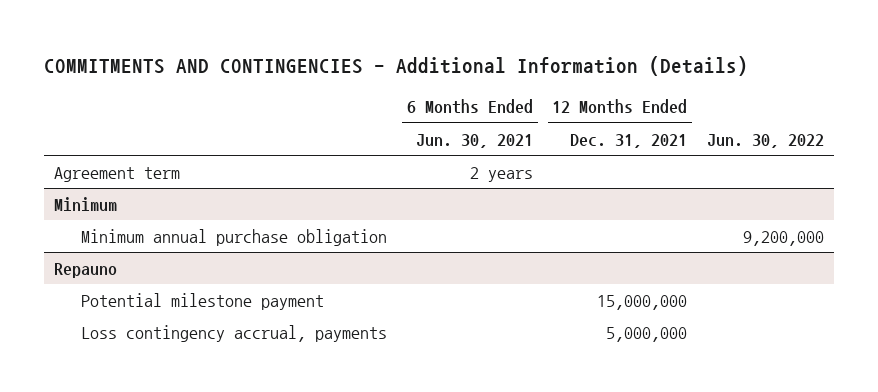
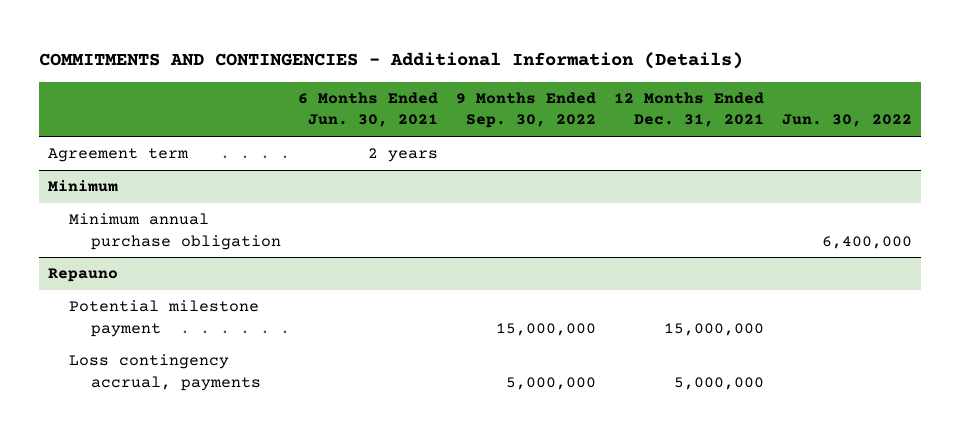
none -> [456,92,597,129] 9 Months Ended Sep. 30, 2022
[743,231,825,247] 9,200,000 -> [821,235,912,249] 6,400,000

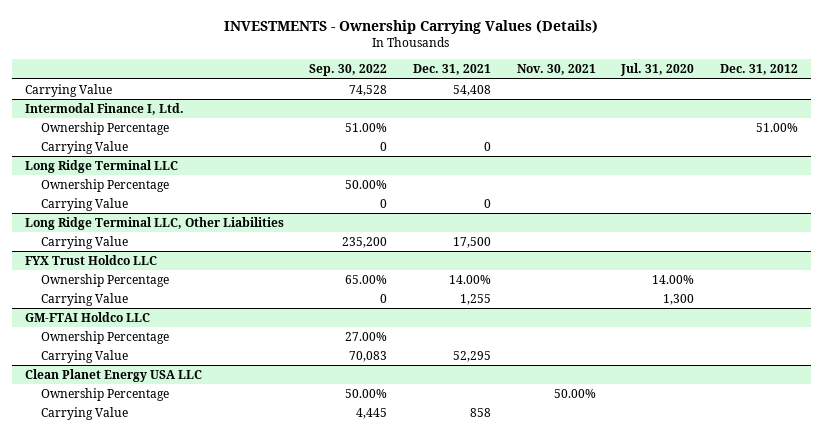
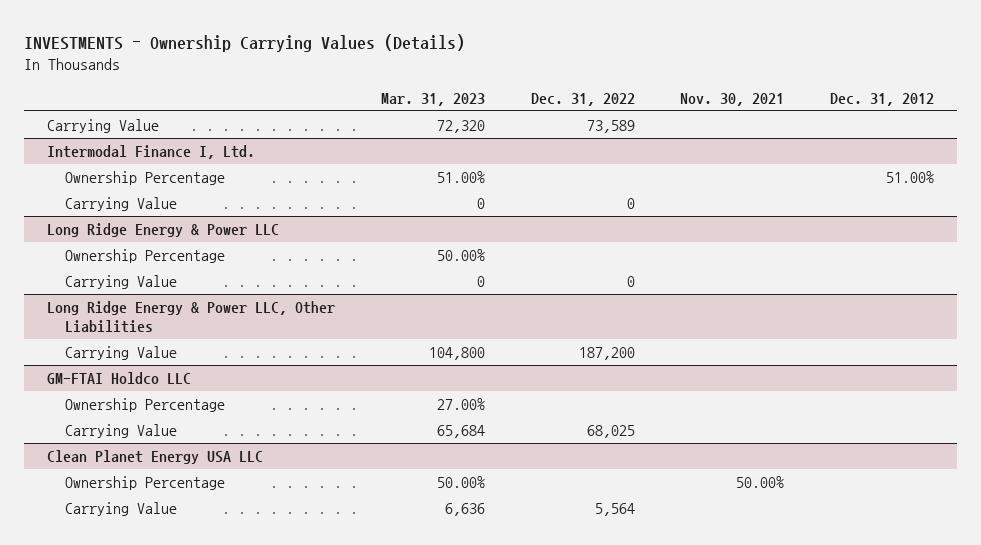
[309,64,388,77] Sep. 30, 2022 -> none
[412,64,491,76] Dec. 31, 2021 -> none
[620,63,695,77] Jul. 31, 2020 -> none
none -> [380,92,485,106] Mar. 31, 2023
none -> [530,92,635,106] Dec. 31, 2022
[24,160,178,174] Long Ridge Terminal LLC -> [47,222,280,237] Long Ridge Energy & Power LLC
[24,217,284,231] Long Ridge Terminal LLC, Other Liabilities -> [47,300,336,333] Long Ridge Energy & Power LLC, Other Liabilities
[24,255,157,266] FYX Trust Holdco LLC -> none
[40,274,169,288] Ownership Percentage -> none
[40,293,128,307] Carrying Value -> none

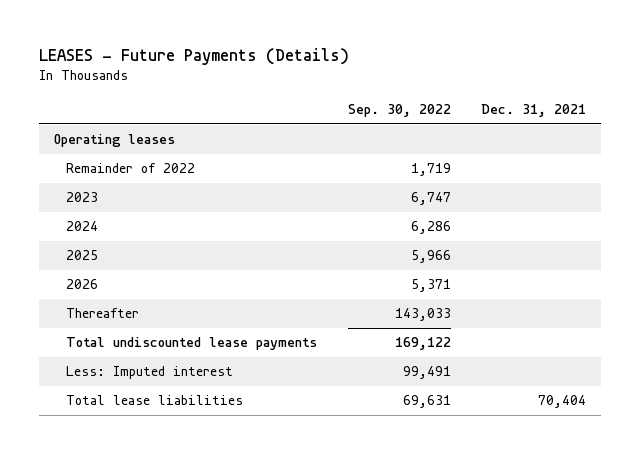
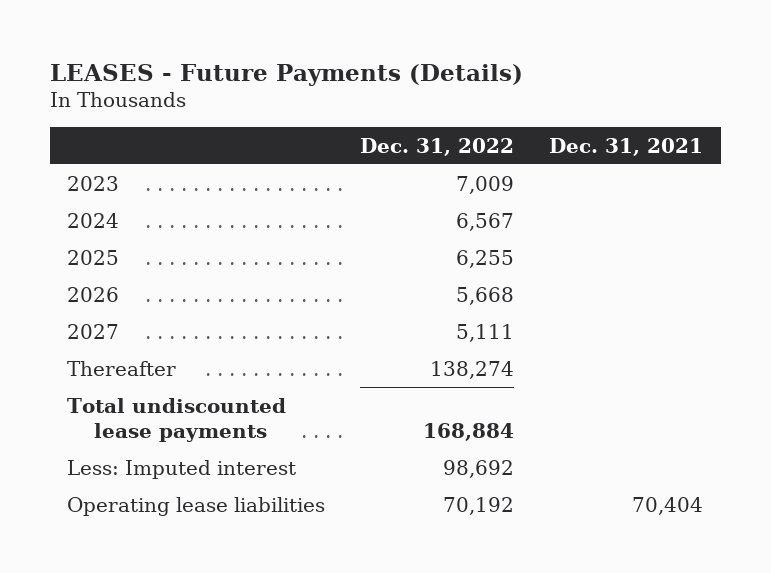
[347,103,451,117] Sep. 30, 2022 -> none
none -> [360,137,515,156] Dec. 31, 2022
[54,134,176,148] Operating leases -> none
[66,163,196,174] Remainder of 2022 -> none
none -> [67,323,120,339] 2027
[66,395,244,406] Total lease liabilities -> [67,496,326,516] Operating lease liabilities

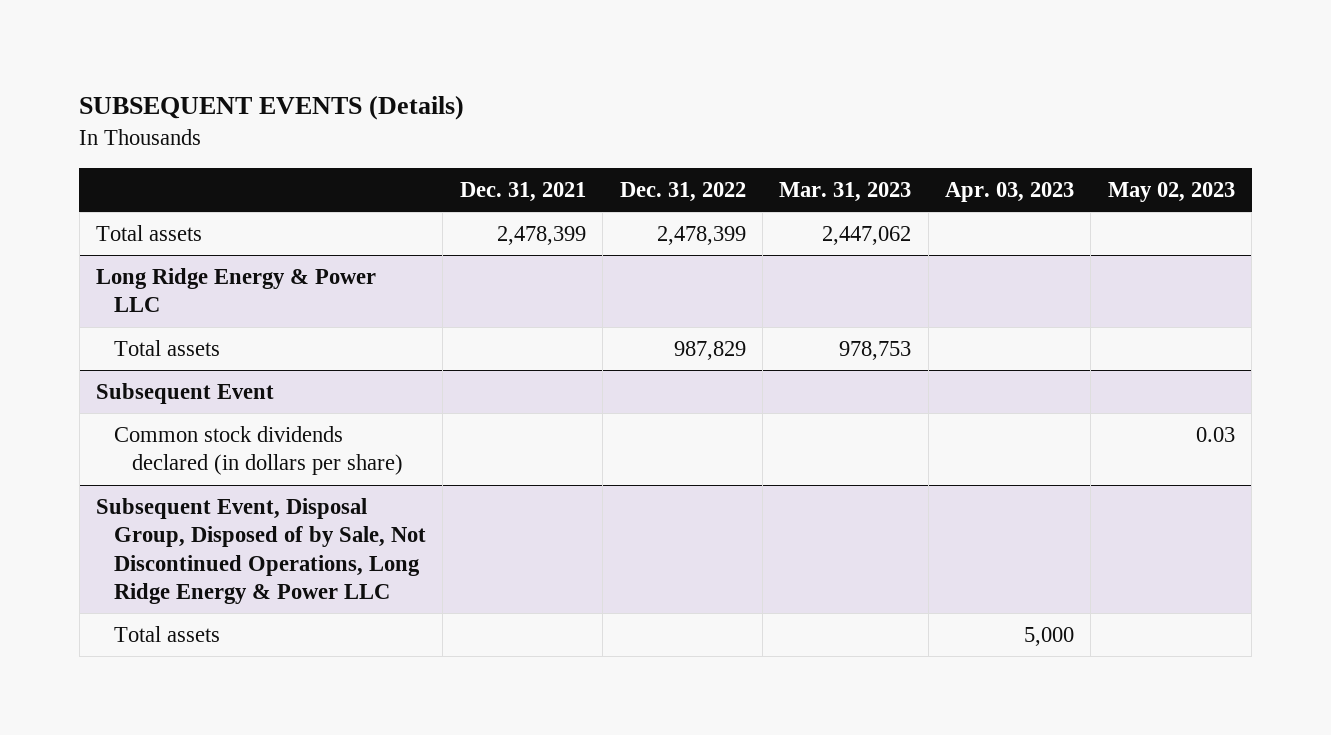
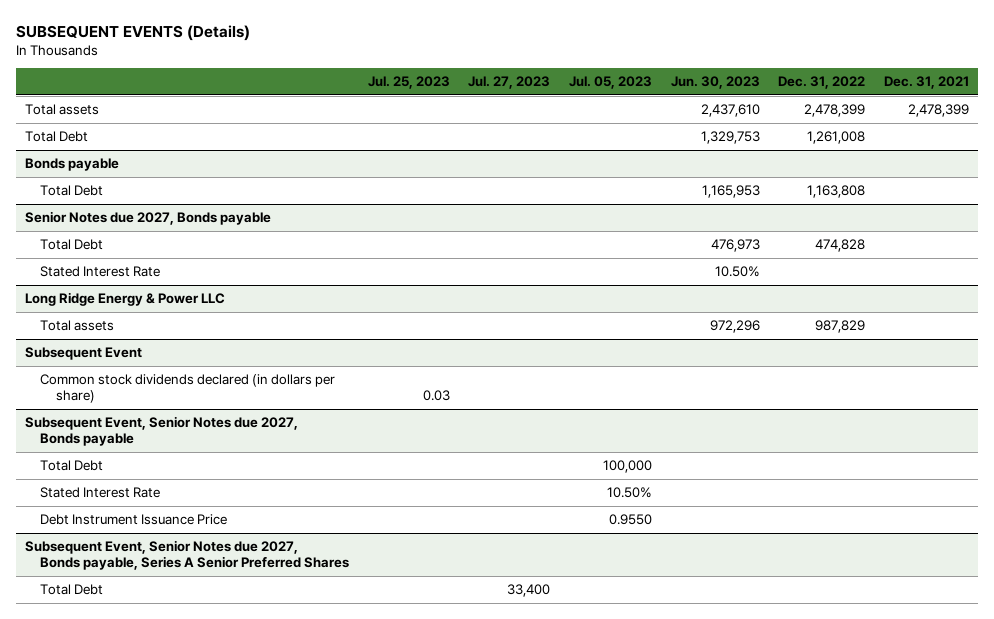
[779,181,912,202] Mar. 31, 2023 -> none
[945,181,1075,202] Apr. 03, 2023 -> none
[1107,181,1235,202] May 02, 2023 -> none
none -> [367,76,450,90] Jul. 25, 2023
none -> [468,76,551,90] Jul. 27, 2023
none -> [568,76,652,90] Jul. 05, 2023
none -> [670,76,760,90] Jun. 30, 2023
none -> [24,131,88,143] Total Debt
none -> [24,158,119,172] Bonds payable
none -> [40,185,104,197] Total Debt
none -> [24,211,271,226] Senior Notes due 2027, Bonds payable
none -> [40,239,104,251] Total Debt
none -> [40,266,161,278] Stated Interest Rate
[96,498,426,604] Subsequent Event, Disposal Group, Disposed of by Sale, Not Discontinued Operations, Long Ridge Energy & Power LLC -> none
[113,626,220,643] Total assets -> none
none -> [24,416,298,446] Subsequent Event, Senior Notes due 2027, Bonds payable
none -> [40,460,104,472] Total Debt
none -> [40,487,161,499] Stated Interest Rate
none -> [40,514,228,526] Debt Instrument Issuance Price
none -> [24,540,350,570] Subsequent Event, Senior Notes due 2027, Bonds payable, Series A Senior Preferred Shares
none -> [40,584,104,596] Total Debt

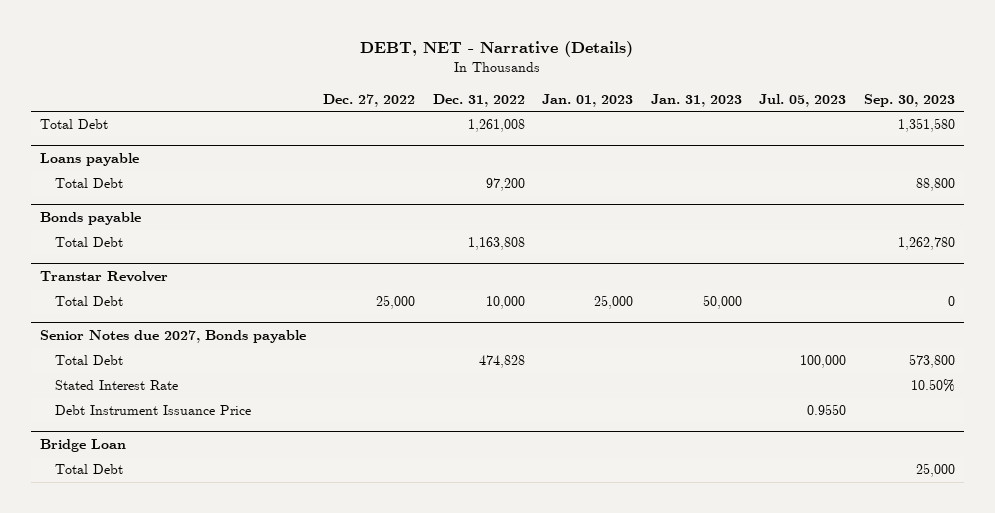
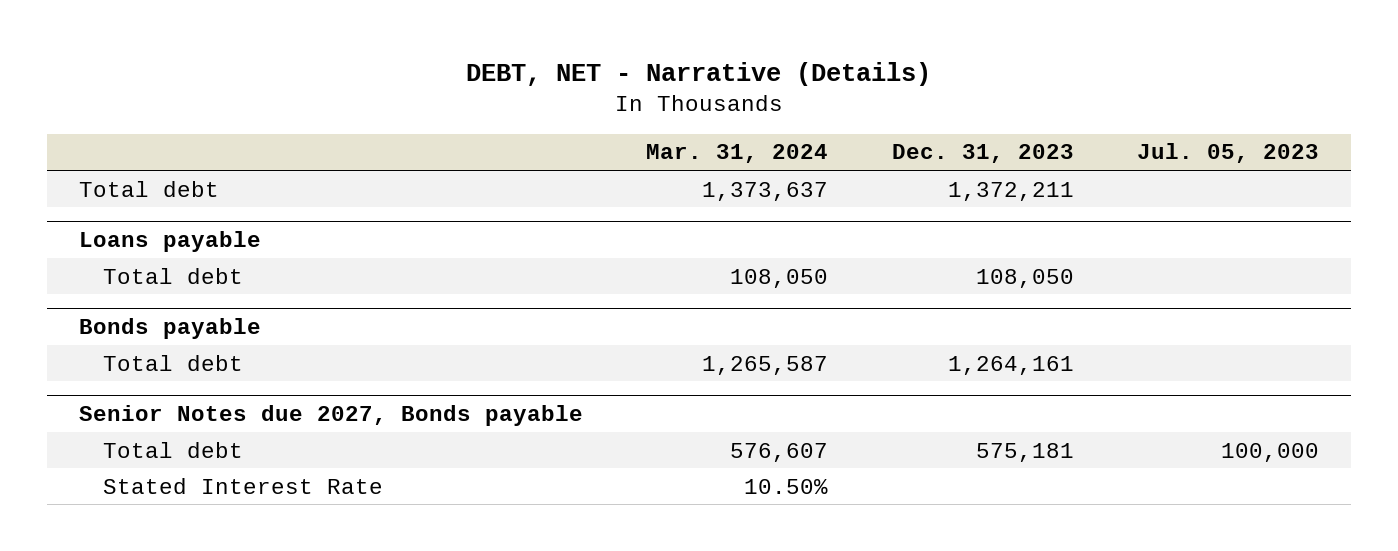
[323,93,416,107] Dec. 27, 2022 -> none
[432,93,525,107] Dec. 31, 2022 -> none
[542,93,634,107] Jan. 01, 2023 -> none
[650,93,742,107] Jan. 31, 2023 -> none
[863,93,955,107] Sep. 30, 2023 -> none
none -> [646,144,829,164] Mar. 31, 2024
none -> [891,144,1074,164] Dec. 31, 2023
[39,119,108,130] Total Debt -> [78,180,219,197] Total debt
[54,178,123,189] Total Debt -> [102,267,243,284] Total debt
[39,271,168,283] Transtar Revolver -> none
[54,296,123,307] Total Debt -> none
[54,237,123,248] Total Debt -> [102,354,243,371] Total debt
[54,355,123,366] Total Debt -> [102,441,243,458] Total debt
[54,405,251,416] Debt Instrument Issuance Price -> none
[39,439,126,453] Bridge Loan -> none
[54,464,123,475] Total Debt -> none

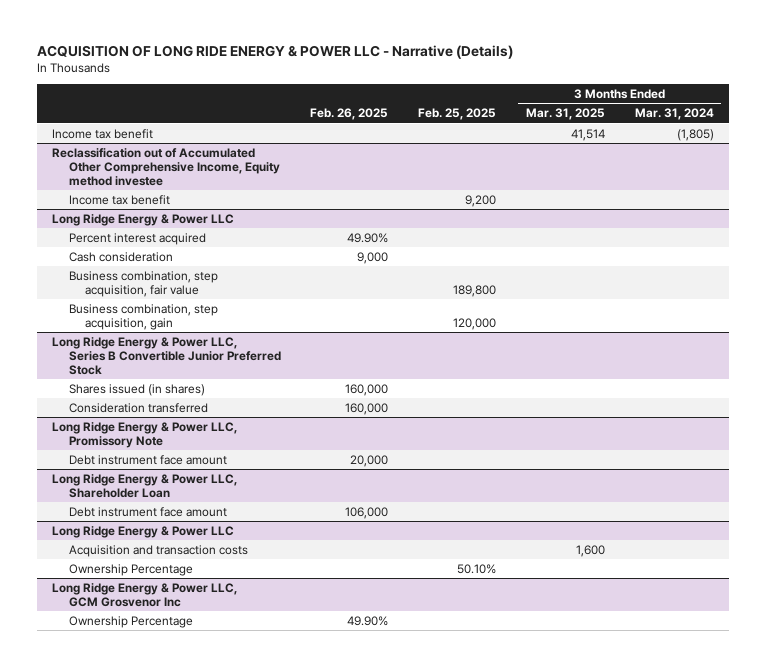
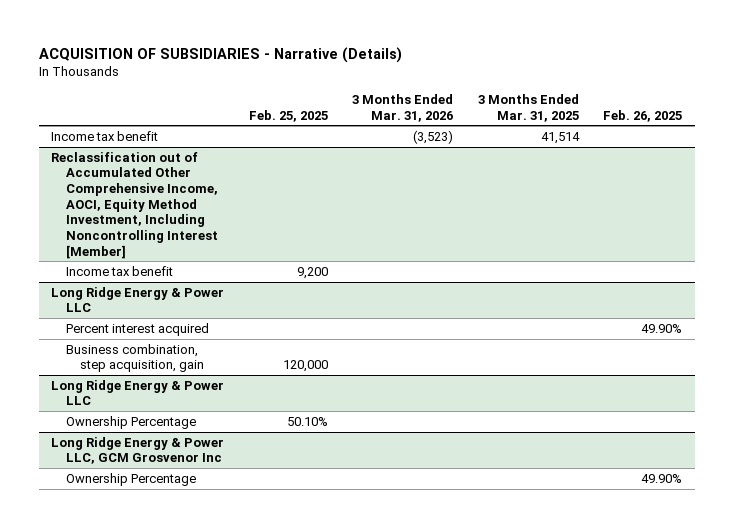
[37,44,514,59] ACQUISITION OF LONG RIDE ENERGY & POWER LLC - Narrative (Details) -> [39,47,403,64] ACQUISITION OF SUBSIDIARIES - Narrative (Details)
[634,108,714,121] Mar. 31, 2024 -> none
none -> [352,93,454,122] 3 Months Ended Mar. 31, 2026
[52,147,280,186] Reclassification out of Accumulated Other Comprehensive Income, Equity method investee -> [51,151,218,259] Reclassification out of Accumulated Other Comprehensive Income, AOCI, Equity Method Investment, Including Noncontrolling Interest [Member]
[68,251,173,262] Cash consideration -> none
[68,270,218,297] Business combination, step acquisition, fair value -> none
[52,336,281,375] Long Ridge Energy & Power LLC, Series B Convertible Junior Preferred Stock -> none
[68,383,205,396] Shares issued (in shares) -> none
[68,402,208,413] Consideration transferred -> none
[52,421,238,448] Long Ridge Energy & Power LLC, Promissory Note -> none
[68,454,227,465] Debt instrument face amount -> none
[52,473,238,498] Long Ridge Energy & Power LLC, Shareholder Loan -> none
[68,506,227,517] Debt instrument face amount -> none
[68,544,248,557] Acquisition and transaction costs -> none

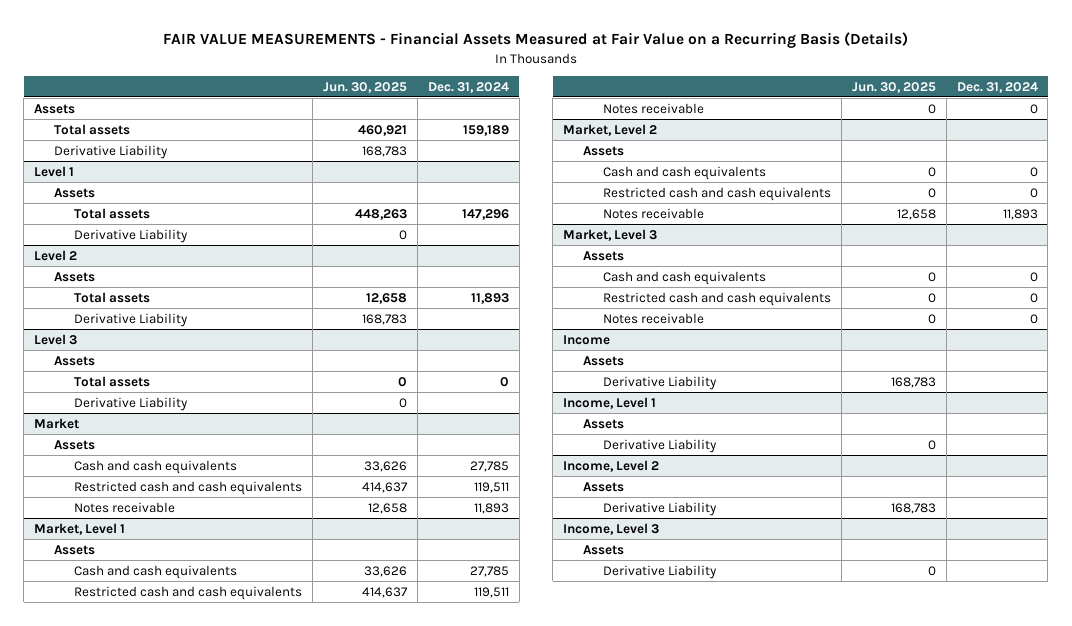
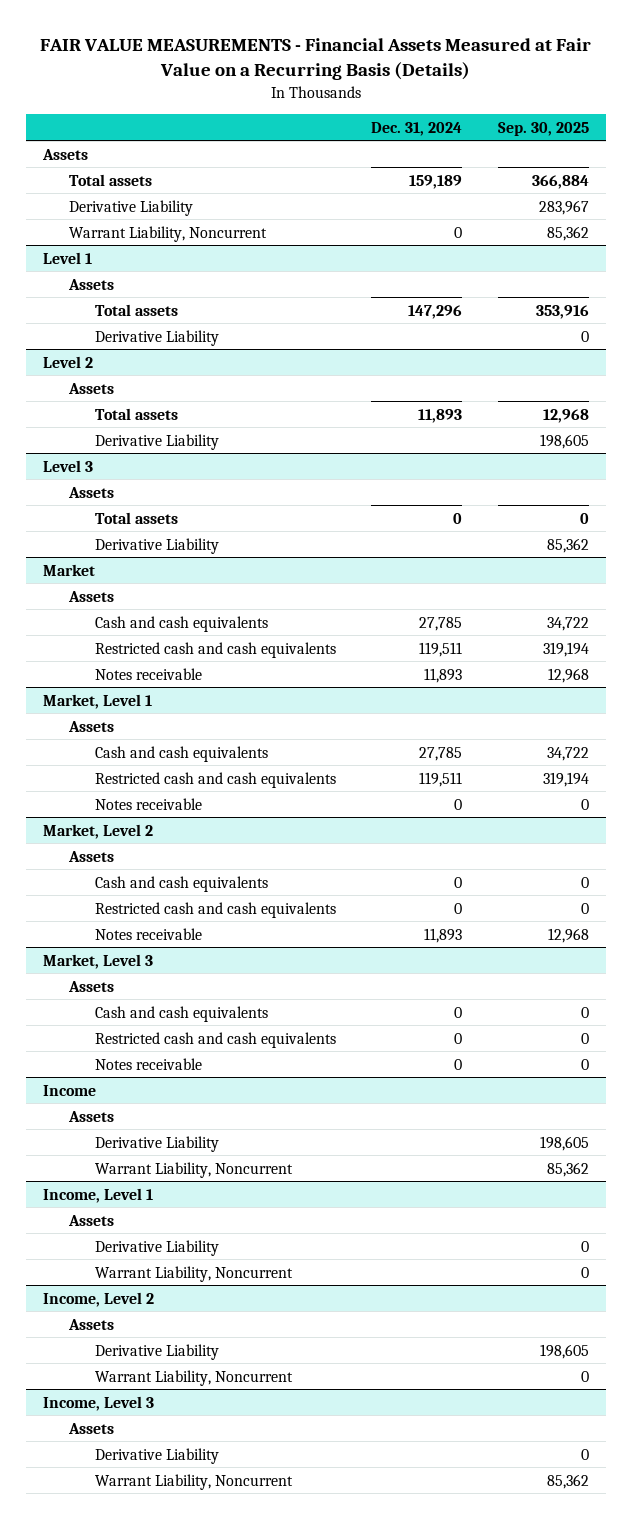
[322,81,407,93] Jun. 30, 2025 -> none
none -> [497,121,589,136] Sep. 30, 2025
none -> [68,225,267,242] Warrant Liability, Noncurrent
none -> [94,1161,293,1178] Warrant Liability, Noncurrent
none -> [94,1265,293,1282] Warrant Liability, Noncurrent
none -> [94,1369,293,1386] Warrant Liability, Noncurrent
none -> [94,1473,293,1490] Warrant Liability, Noncurrent

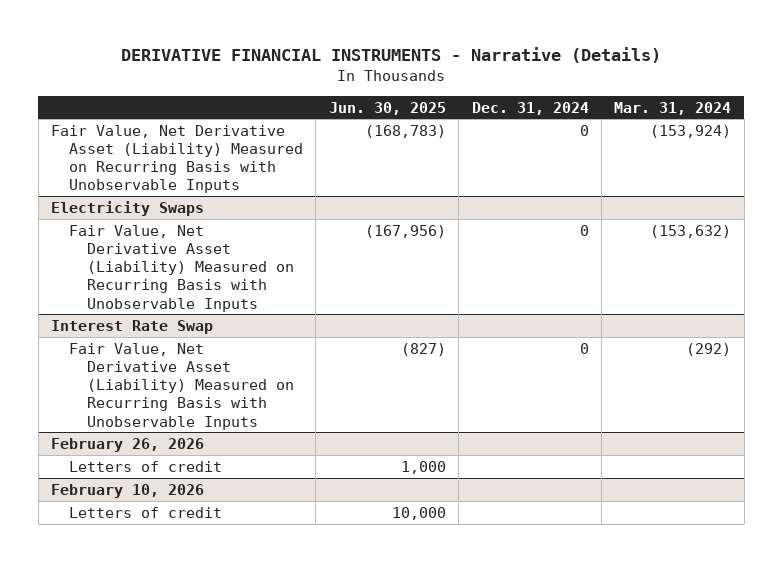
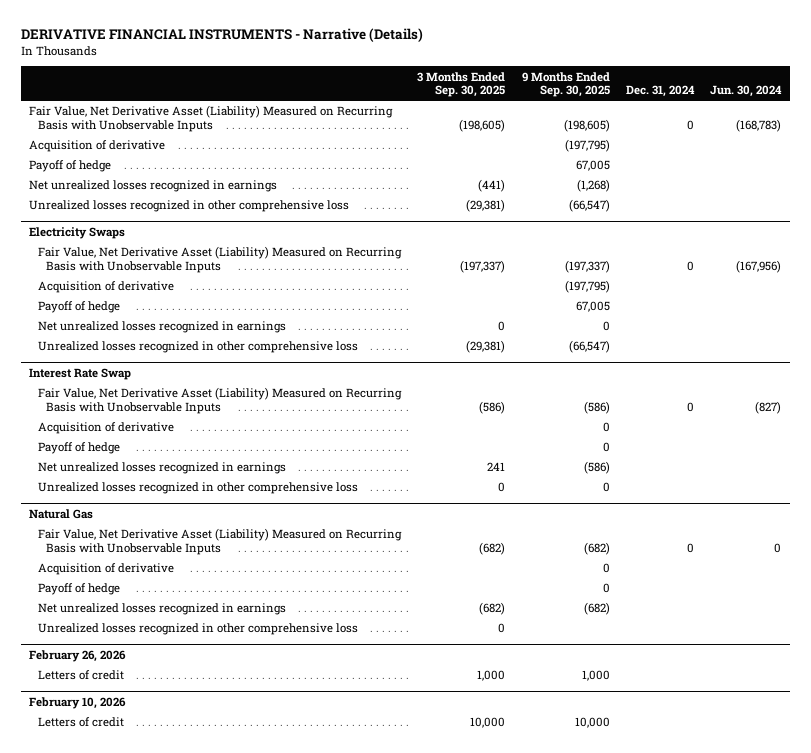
[328,101,446,115] Jun. 30, 2025 -> none
[614,101,732,115] Mar. 31, 2024 -> none
none -> [417,71,506,98] 3 Months Ended Sep. 30, 2025
none -> [521,71,610,98] 9 Months Ended Sep. 30, 2025
none -> [710,85,783,98] Jun. 30, 2024
none -> [29,140,166,153] Acquisition of derivative
none -> [29,160,112,173] Payoff of hedge
none -> [29,180,278,193] Net unrealized losses recognized in earnings
none -> [29,200,350,213] Unrealized losses recognized in other comprehensive loss
none -> [37,281,174,294] Acquisition of derivative
none -> [37,301,120,314] Payoff of hedge
none -> [37,321,286,334] Net unrealized losses recognized in earnings
none -> [37,341,358,354] Unrealized losses recognized in other comprehensive loss
none -> [37,422,174,435] Acquisition of derivative
none -> [37,442,120,455] Payoff of hedge
none -> [37,462,286,475] Net unrealized losses recognized in earnings
none -> [37,482,358,495] Unrealized losses recognized in other comprehensive loss
none -> [29,509,94,520] Natural Gas
none -> [37,528,402,555] Fair Value, Net Derivative Asset (Liability) Measured on Recurring Basis with Unobservable Inputs
none -> [37,563,174,576] Acquisition of derivative
none -> [37,583,120,596] Payoff of hedge
none -> [37,603,286,616] Net unrealized losses recognized in earnings
none -> [37,623,358,636] Unrealized losses recognized in other comprehensive loss

